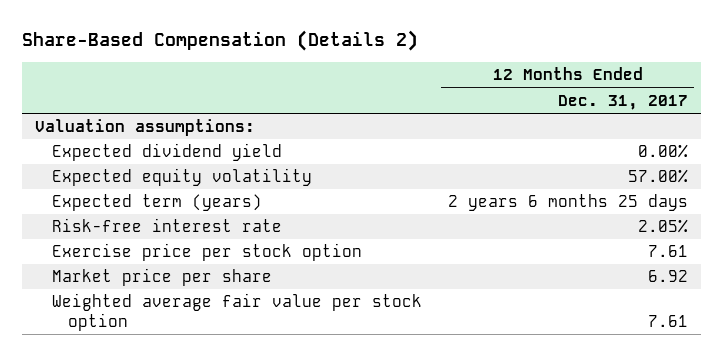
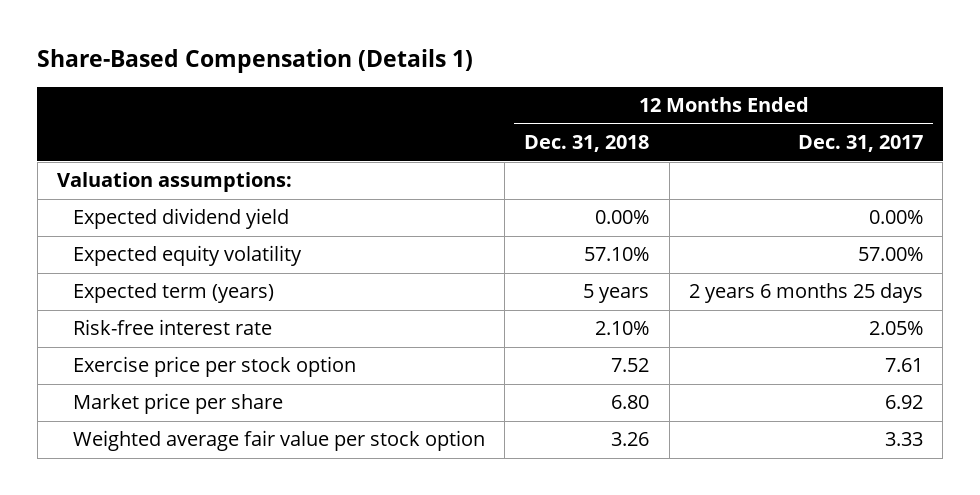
[21,30,418,52] Share-Based Compensation (Details 2) -> [37,49,474,74] Share-Based Compensation (Details 1)
none -> [524,135,650,153] Dec. 31, 2018
[647,315,688,328] 7.61 -> [884,432,923,447] 3.33

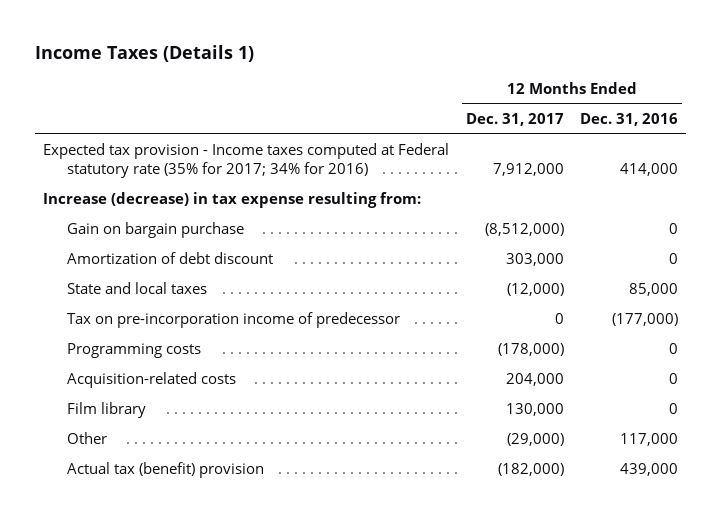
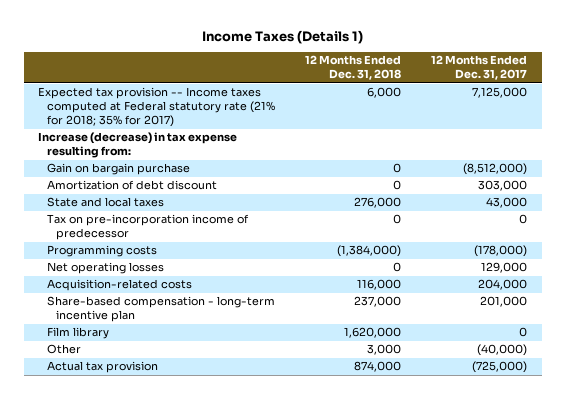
[579,113,678,127] Dec. 31, 2016 -> none
none -> [305,55,402,81] 12 Months Ended Dec. 31, 2018
[43,143,450,179] Expected tax provision - Income taxes computed at Federal statutory rate (35% for 2017; 34% for 2016) -> [38,87,276,128] Expected tax provision -- Income taxes computed at Federal statutory rate (21% for 2018; 35% for 2017)
[492,163,564,177] 7,912,000 -> [471,87,527,99] 7,125,000
[506,283,564,297] (12,000) -> [485,197,527,209] 43,000
none -> [47,262,165,275] Net operating losses
none -> [47,296,276,323] Share-based compensation - long-term incentive plan
[505,403,564,417] 130,000 -> [518,327,527,338] 0
[506,433,564,447] (29,000) -> [476,344,527,357] (40,000)
[67,462,265,479] Actual tax (benefit) provision -> [47,361,159,374] Actual tax provision
[497,463,564,477] (182,000) -> [471,361,527,374] (725,000)

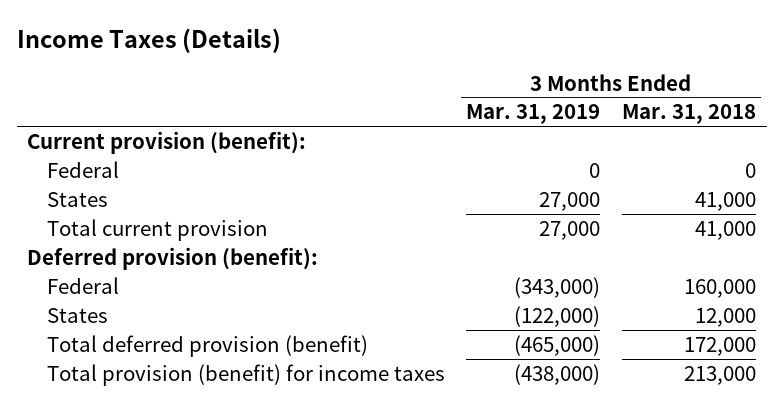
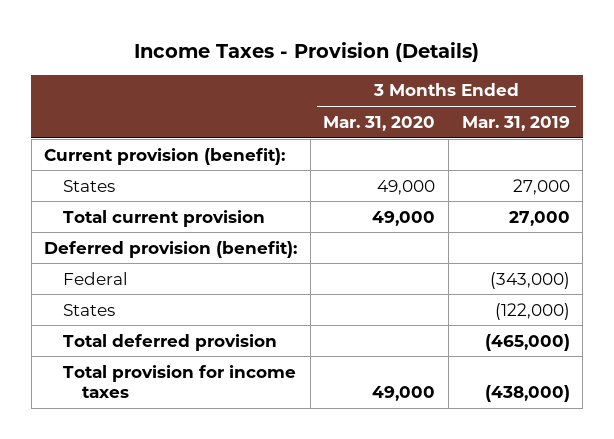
[16,28,281,54] Income Taxes (Details) -> [133,41,479,62] Income Taxes - Provision (Details)
[621,104,756,125] Mar. 31, 2018 -> none
none -> [323,115,436,131] Mar. 31, 2020
[46,160,119,178] Federal -> none
[46,334,368,357] Total deferred provision (benefit) -> [62,333,277,351] Total deferred provision
[46,363,445,386] Total provision (benefit) for income taxes -> [62,364,296,399] Total provision for income taxes

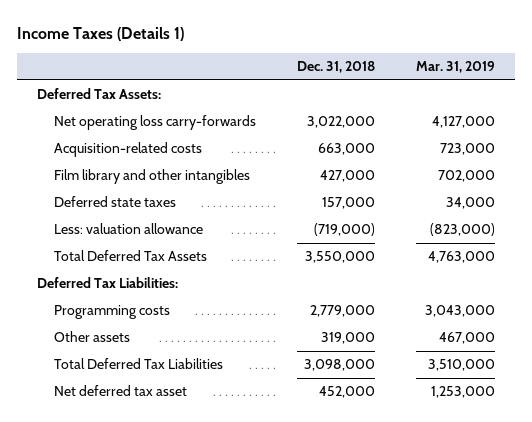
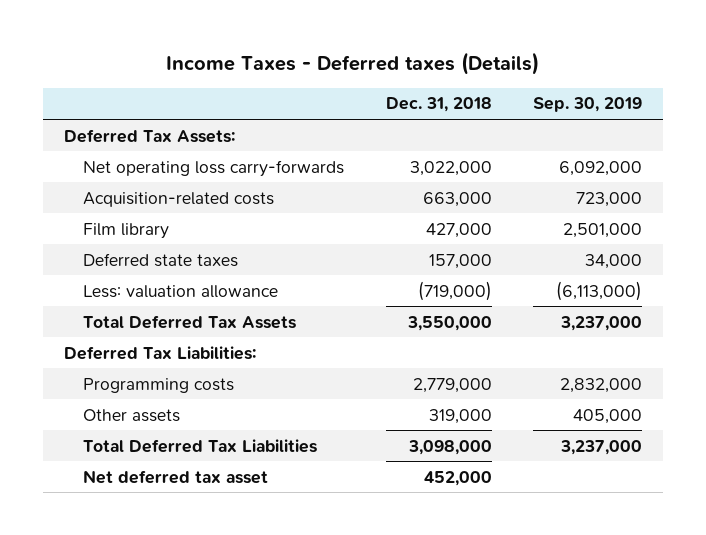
[16,26,184,41] Income Taxes (Details 1) -> [166,52,540,76] Income Taxes - Deferred taxes (Details)
[415,61,495,74] Mar. 31, 2019 -> none
none -> [533,97,643,113] Sep. 30, 2019
[53,169,250,185] Film library and other intangibles -> [82,222,169,239] Film library

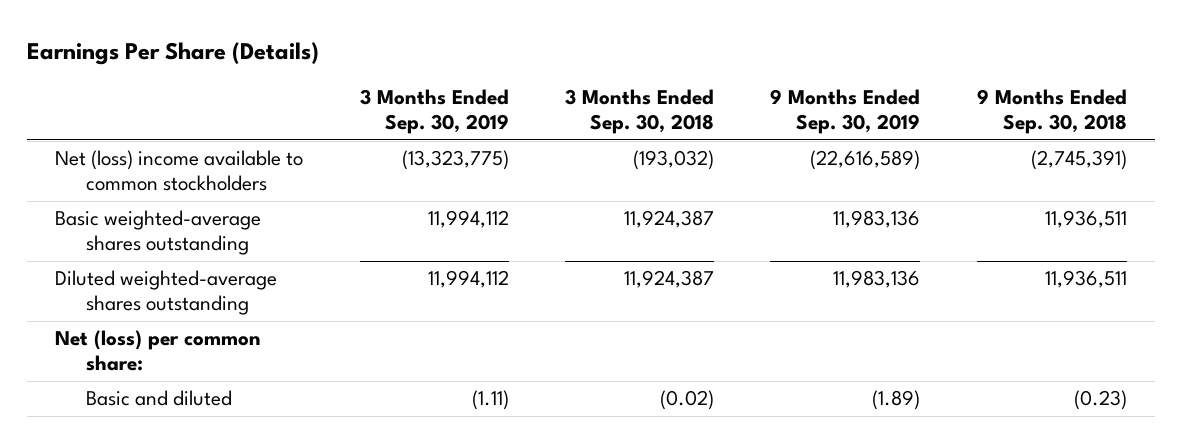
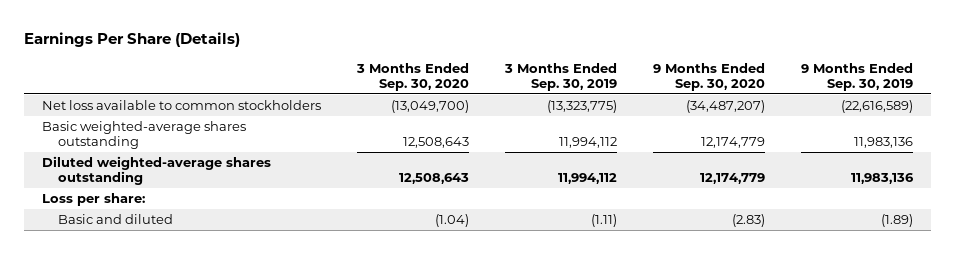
[564,89,714,135] 3 Months Ended Sep. 30, 2018 -> none
[976,89,1127,135] 9 Months Ended Sep. 30, 2018 -> none
none -> [356,62,470,91] 3 Months Ended Sep. 30, 2020
none -> [652,62,765,91] 9 Months Ended Sep. 30, 2020
[55,150,304,192] Net (loss) income available to common stockholders -> [42,100,322,111] Net loss available to common stockholders
[55,330,262,372] Net (loss) per common share: -> [42,193,146,207] Loss per share:

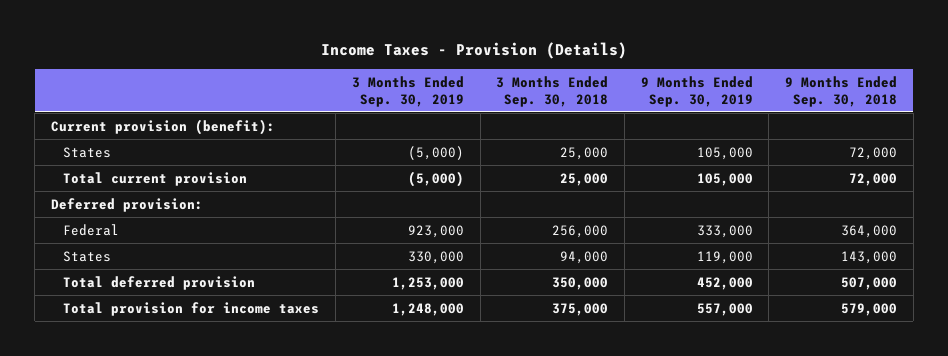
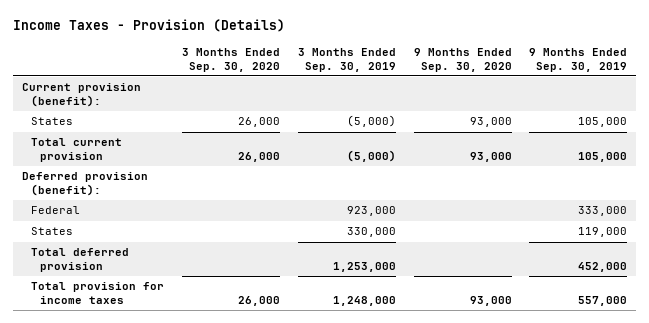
[496,75,609,107] 3 Months Ended Sep. 30, 2018 -> none
[784,75,897,107] 9 Months Ended Sep. 30, 2018 -> none
none -> [181,48,280,72] 3 Months Ended Sep. 30, 2020
none -> [413,48,512,72] 9 Months Ended Sep. 30, 2020
[50,197,203,212] Deferred provision: -> [21,172,148,196] Deferred provision (benefit):

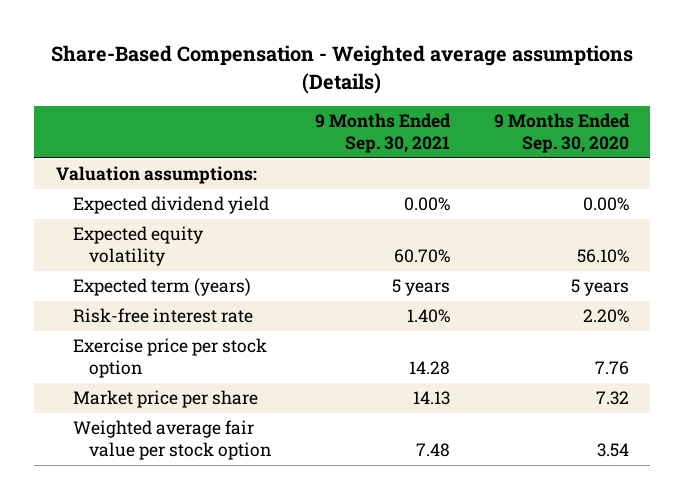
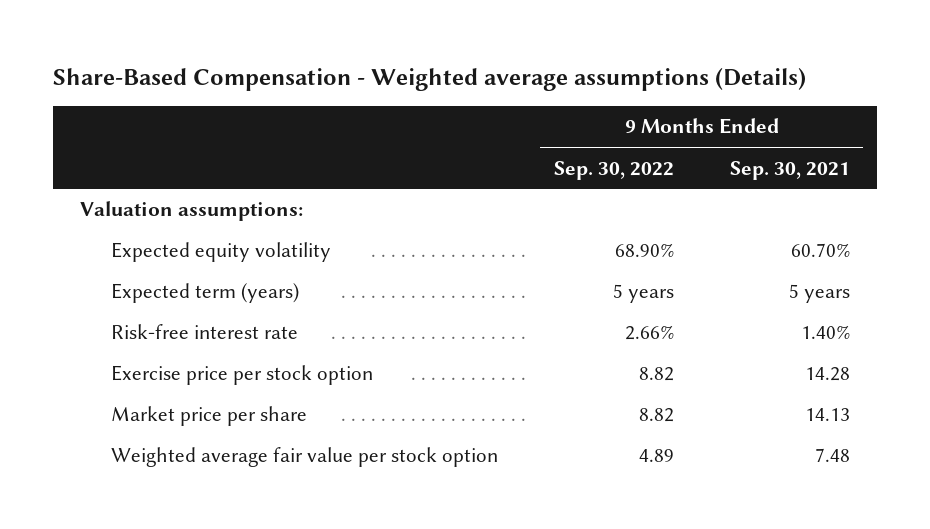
[493,113,630,154] 9 Months Ended Sep. 30, 2020 -> none
none -> [553,160,674,180] Sep. 30, 2022
[72,196,269,215] Expected dividend yield -> none

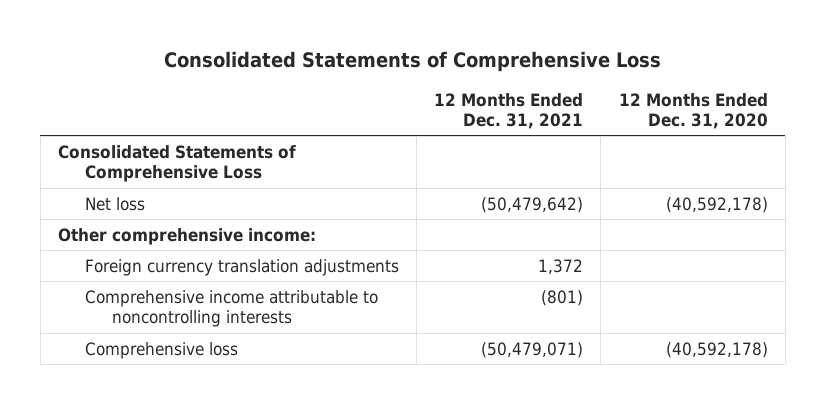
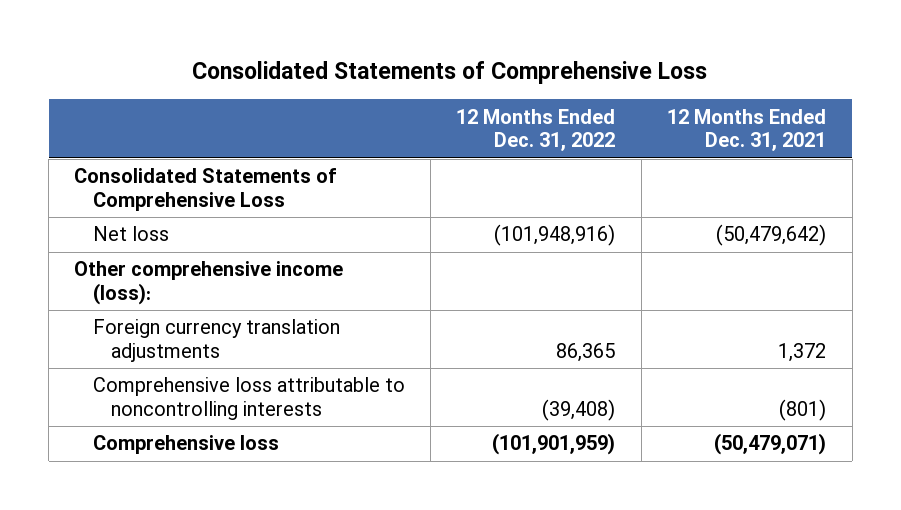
[618,92,768,130] 12 Months Ended Dec. 31, 2020 -> none
none -> [456,108,616,152] 12 Months Ended Dec. 31, 2022
[58,227,317,245] Other comprehensive income: -> [74,261,344,305] Other comprehensive income (loss):
[84,289,378,328] Comprehensive income attributable to noncontrolling interests -> [92,377,405,420] Comprehensive loss attributable to noncontrolling interests

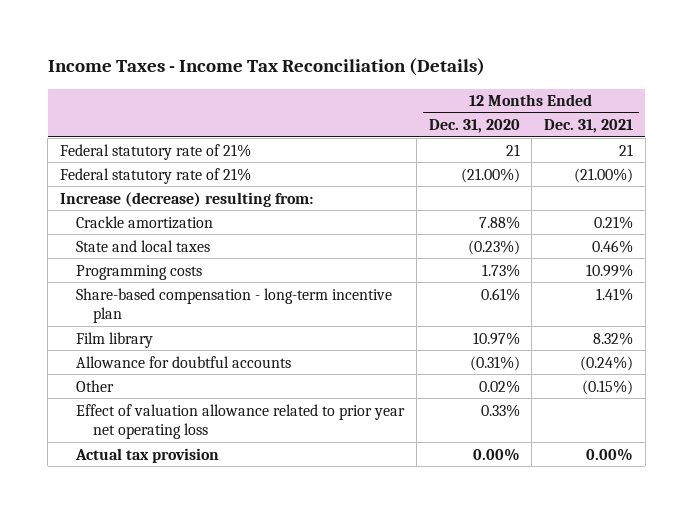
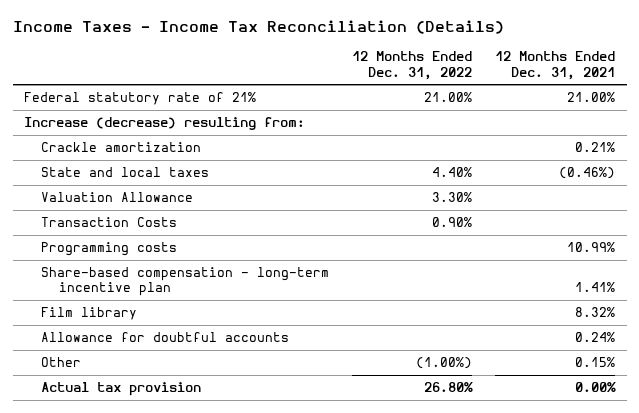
[428,119,520,134] Dec. 31, 2020 -> none
none -> [352,51,473,80] 12 Months Ended Dec. 31, 2022
[59,167,251,184] Federal statutory rate of 21% -> none
[619,143,634,156] 21 -> [567,92,616,103] 21.00%
[592,239,634,253] 0.46% -> [559,167,616,180] (0.46%)
none -> [41,192,194,203] Valuation Allowance
none -> [41,217,178,228] Transaction Costs
[76,403,406,440] Effect of valuation allowance related to prior year net operating loss -> none
[580,355,634,371] (0.24%) -> [575,332,616,343] 0.24%
[582,379,634,395] (0.15%) -> [575,357,616,368] 0.15%

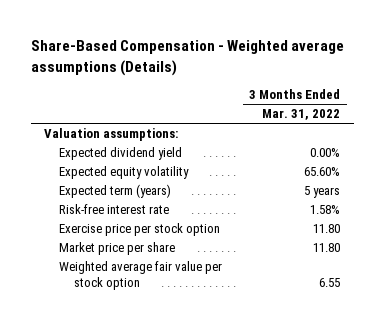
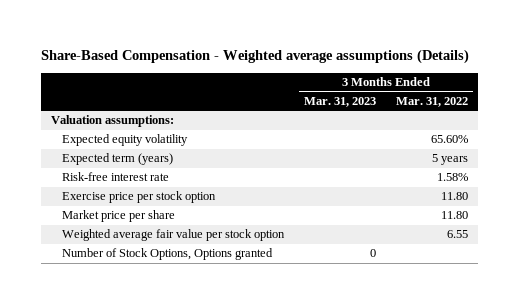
none -> [303,97,376,108] Mar. 31, 2023
[59,147,183,161] Expected dividend yield -> none
none -> [61,248,273,261] Number of Stock Options, Options granted

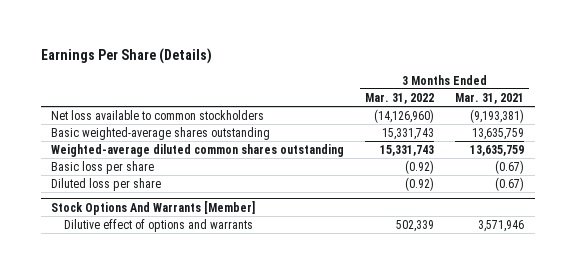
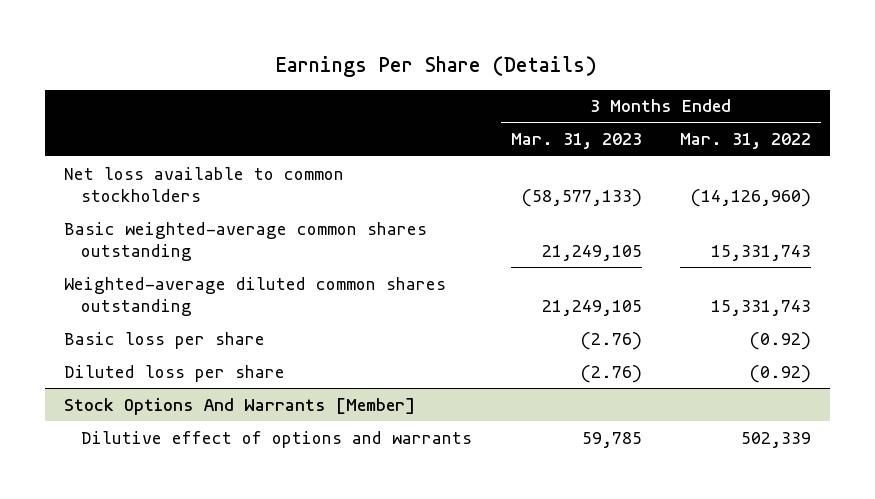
[455,92,525,104] Mar. 31, 2021 -> none
none -> [510,133,642,150] Mar. 31, 2023
[51,126,271,140] Basic weighted-average shares outstanding -> [63,221,427,261] Basic weighted-average common shares outstanding

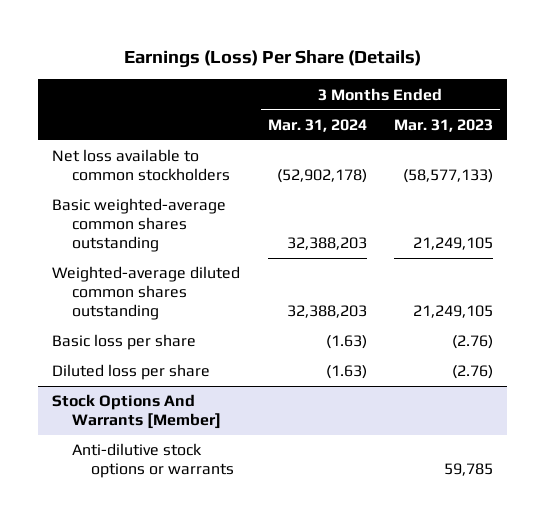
[276,56,598,78] Earnings Per Share (Details) -> [123,50,421,69] Earnings (Loss) Per Share (Details)
[680,133,812,150] Mar. 31, 2022 -> none
none -> [267,118,367,132] Mar. 31, 2024
[81,430,473,448] Dilutive effect of options and warrants -> [71,443,234,479] Anti-dilutive stock options or warrants

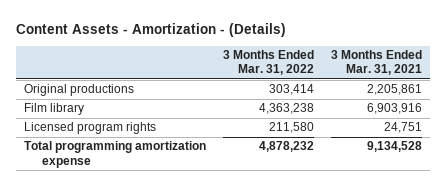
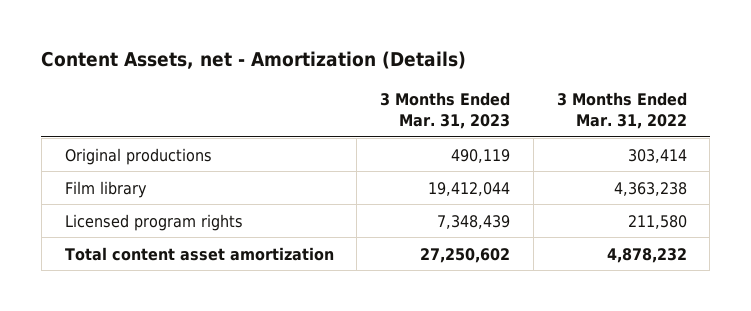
[15,22,286,37] Content Assets - Amortization - (Details) -> [41,51,467,70] Content Assets, net - Amortization (Details)
[330,50,422,76] 3 Months Ended Mar. 31, 2021 -> none
none -> [380,91,511,129] 3 Months Ended Mar. 31, 2023
[24,141,207,168] Total programming amortization expense -> [64,246,334,261] Total content asset amortization

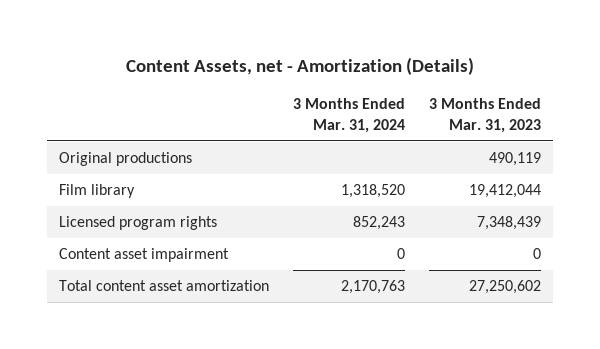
[556,91,687,129] 3 Months Ended Mar. 31, 2022 -> none
none -> [293,98,406,134] 3 Months Ended Mar. 31, 2024
none -> [59,248,230,263] Content asset impairment

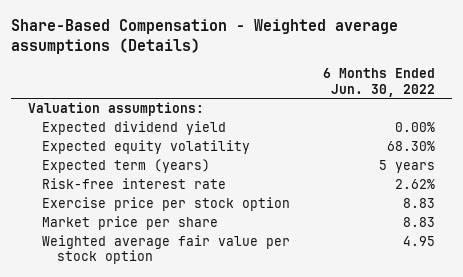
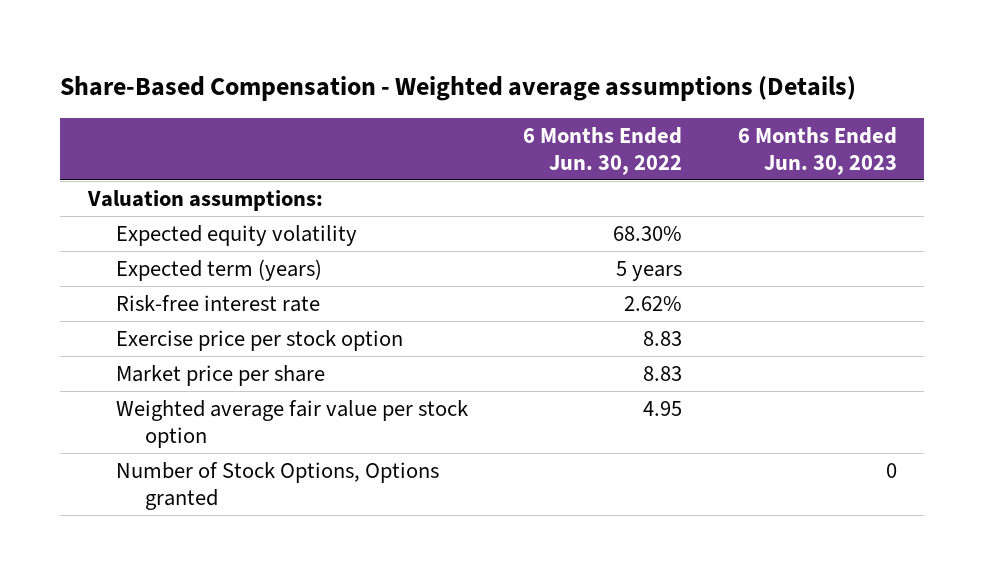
none -> [737,127,897,175] 6 Months Ended Jun. 30, 2023
[42,121,227,136] Expected dividend yield -> none
none -> [116,462,440,510] Number of Stock Options, Options granted

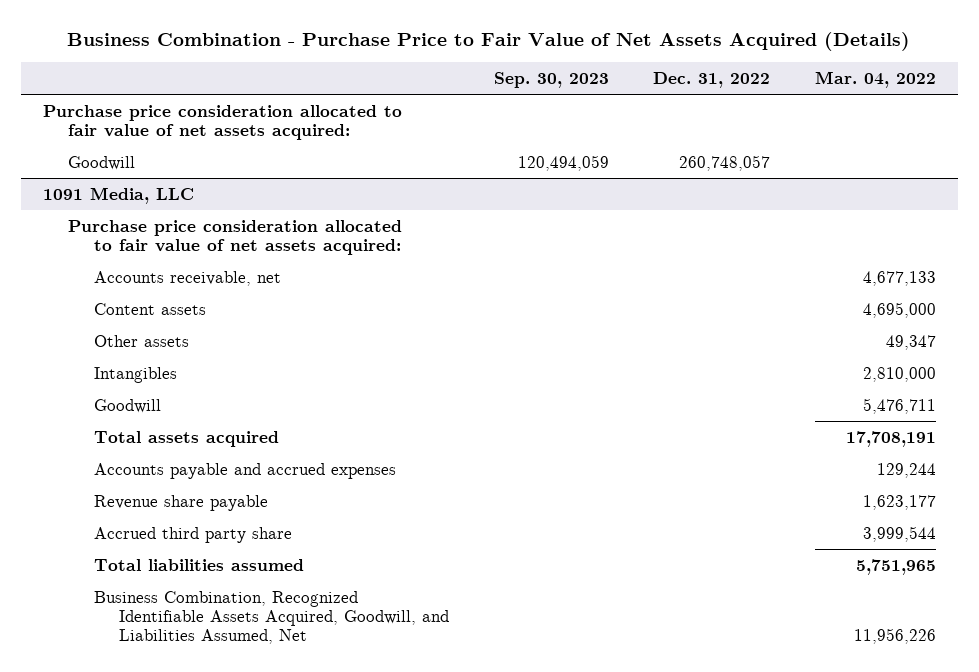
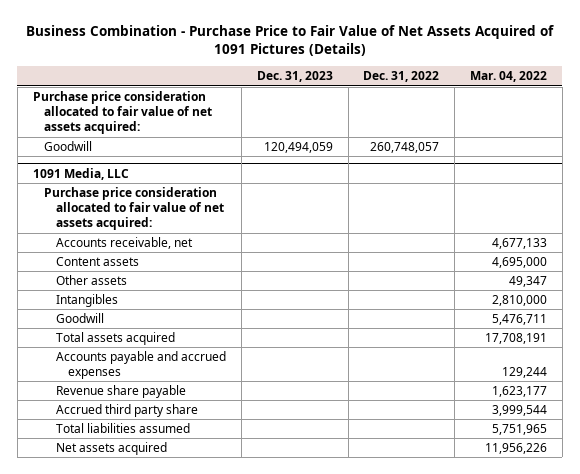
[67,31,911,51] Business Combination - Purchase Price to Fair Value of Net Assets Acquired (Details) -> [25,24,554,57] Business Combination - Purchase Price to Fair Value of Net Assets Acquired of 1091 Pictures (Details)
[493,71,609,88] Sep. 30, 2023 -> none
none -> [256,71,333,83] Dec. 31, 2023
[93,590,450,645] Business Combination, Recognized Identifiable Assets Acquired, Goodwill, and Liabilities Assumed, Net -> [56,441,168,455] Net assets acquired

